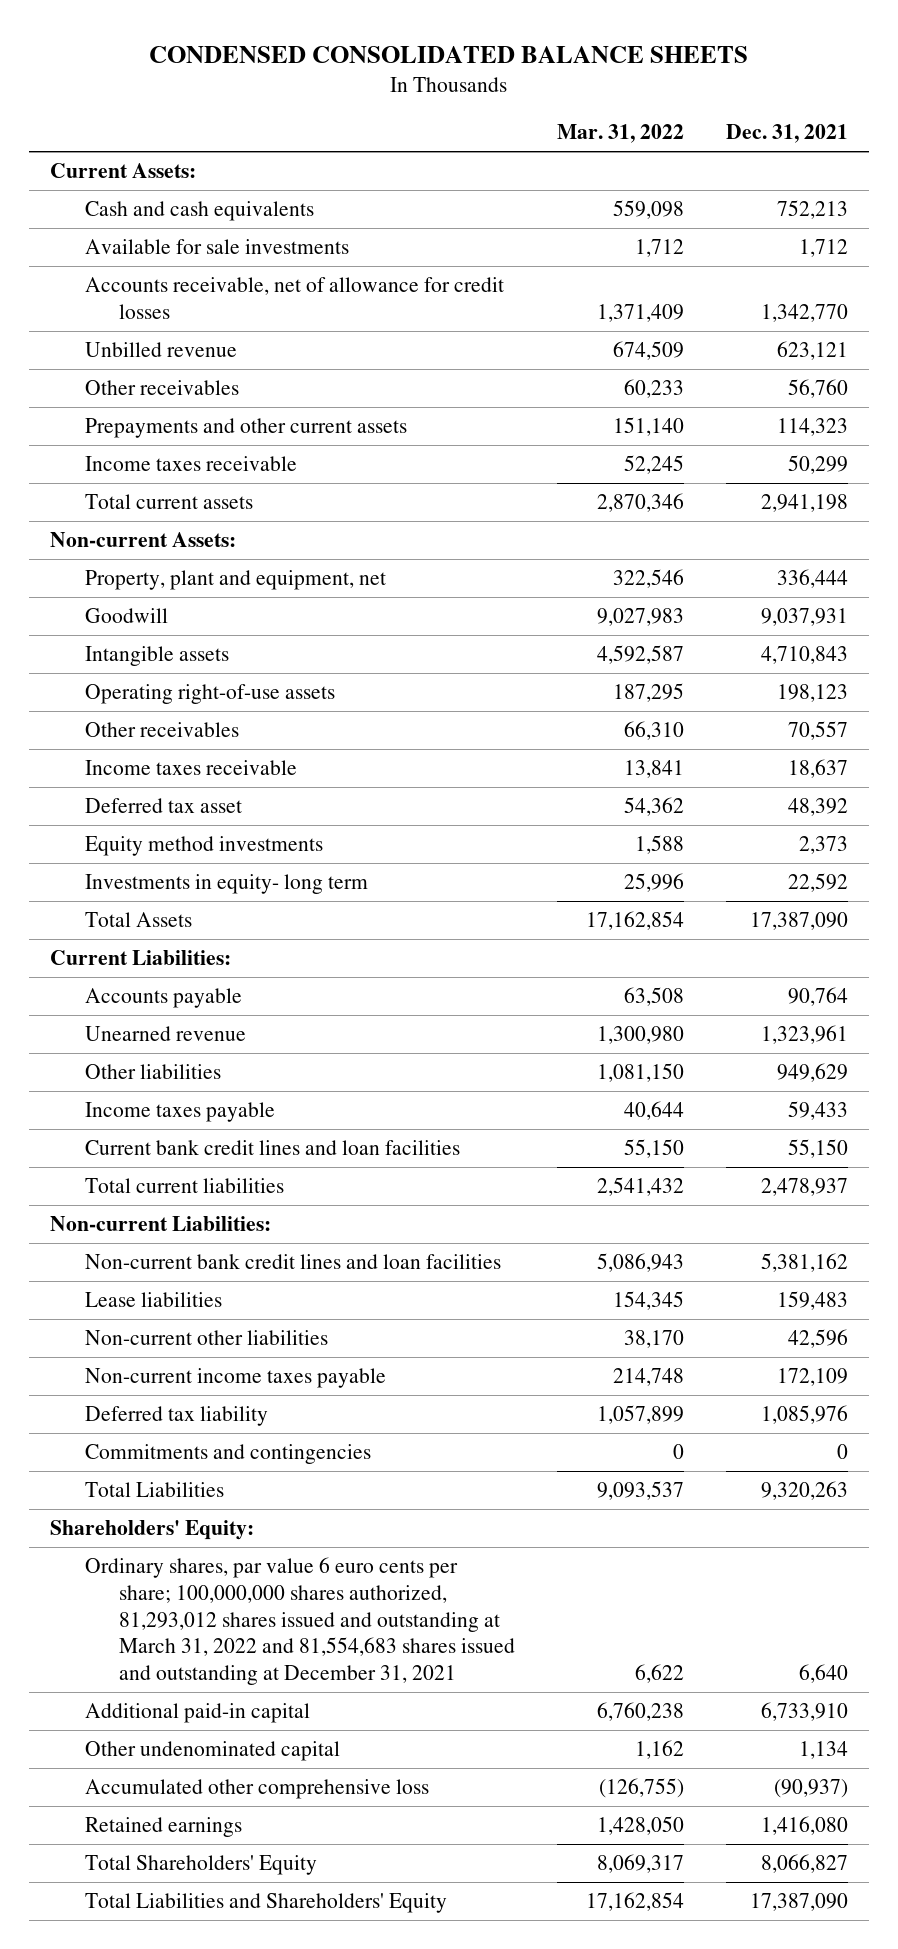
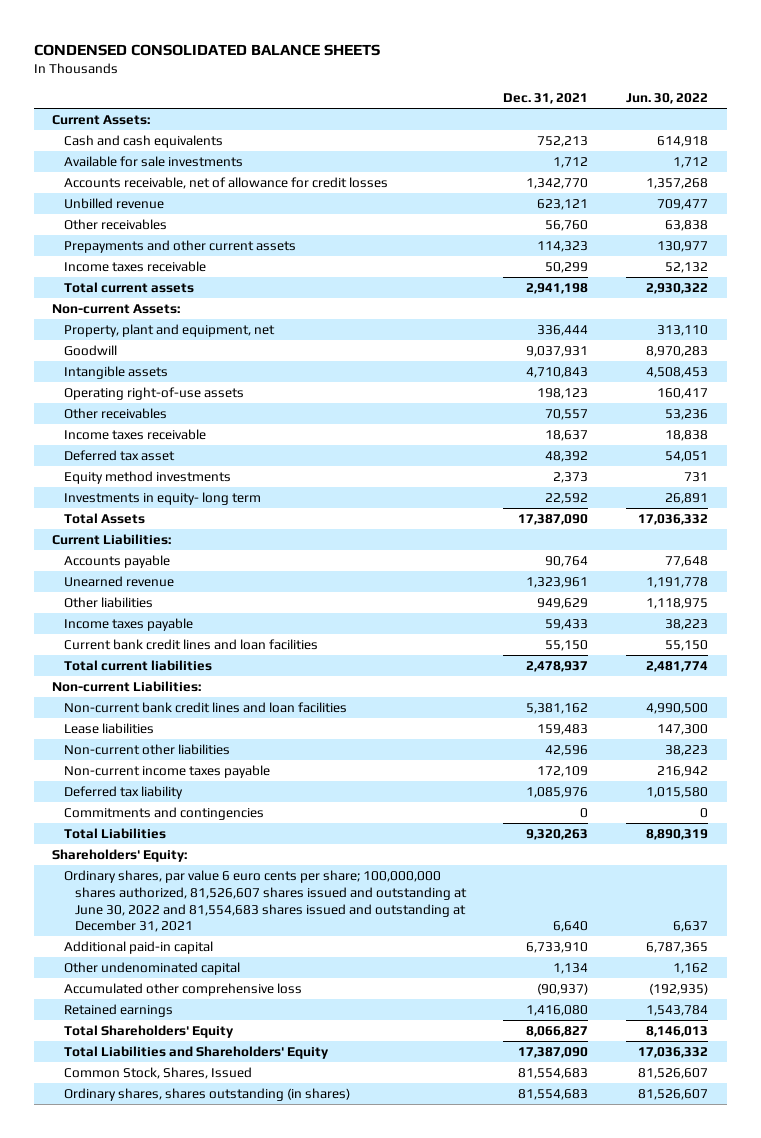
[557,124,685,144] Mar. 31, 2022 -> none
none -> [626,93,709,105] Jun. 30, 2022
[84,1556,516,1686] Ordinary shares, par value 6 euro cents per share; 100,000,000 shares authorized, 81,293,012 shares issued and outstanding at March 31, 2022 and 81,554,683 shares issued and outstanding at December 31, 2021 -> [63,869,467,933] Ordinary shares, par value 6 euro cents per share; 100,000,000 shares authorized, 81,526,607 shares issued and outstanding at June 30, 2022 and 81,554,683 shares issued and outstanding at December 31, 2021
none -> [63,1066,252,1079] Common Stock, Shares, Issued
none -> [63,1087,350,1101] Ordinary shares, shares outstanding (in shares)

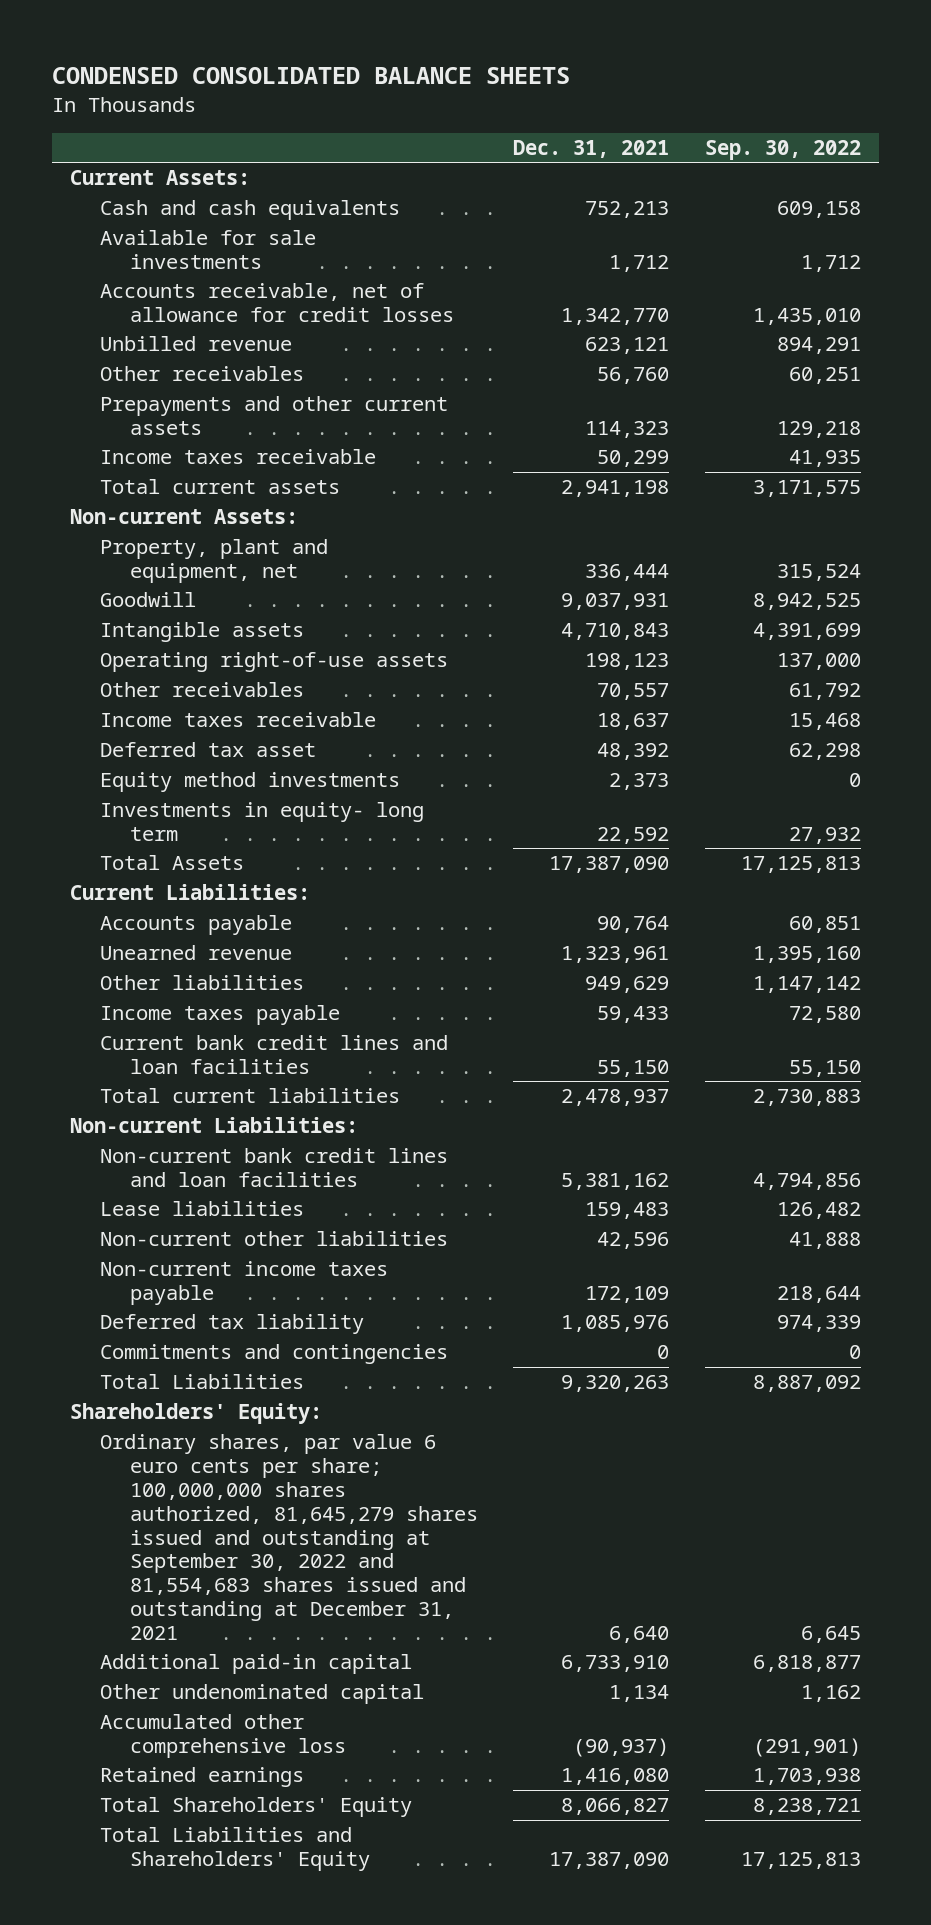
[626,93,709,105] Jun. 30, 2022 -> none
none -> [704,139,861,160] Sep. 30, 2022
[63,869,467,933] Ordinary shares, par value 6 euro cents per share; 100,000,000 shares authorized, 81,526,607 shares issued and outstanding at June 30, 2022 and 81,554,683 shares issued and outstanding at December 31, 2021 -> [99,1434,478,1640] Ordinary shares, par value 6 euro cents per share; 100,000,000 shares authorized, 81,645,279 shares issued and outstanding at September 30, 2022 and 81,554,683 shares issued and outstanding at December 31, 2021
[63,1066,252,1079] Common Stock, Shares, Issued -> none
[63,1087,350,1101] Ordinary shares, shares outstanding (in shares) -> none

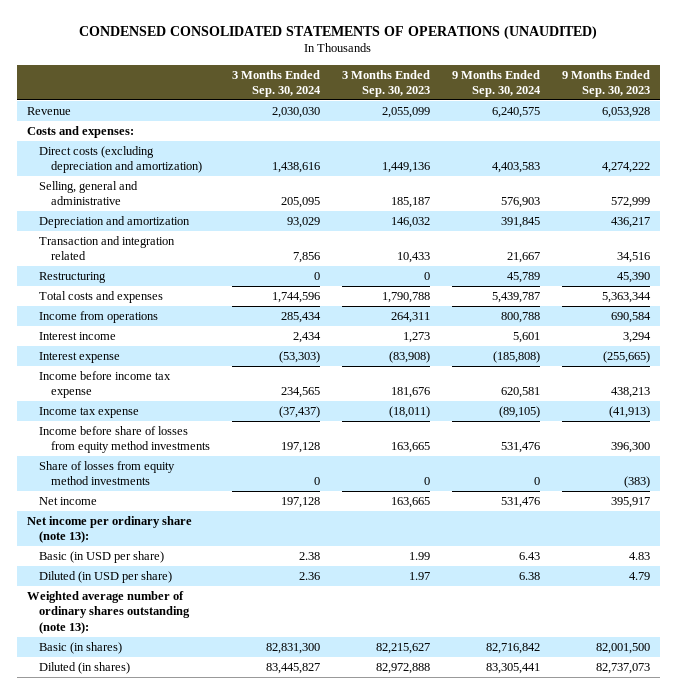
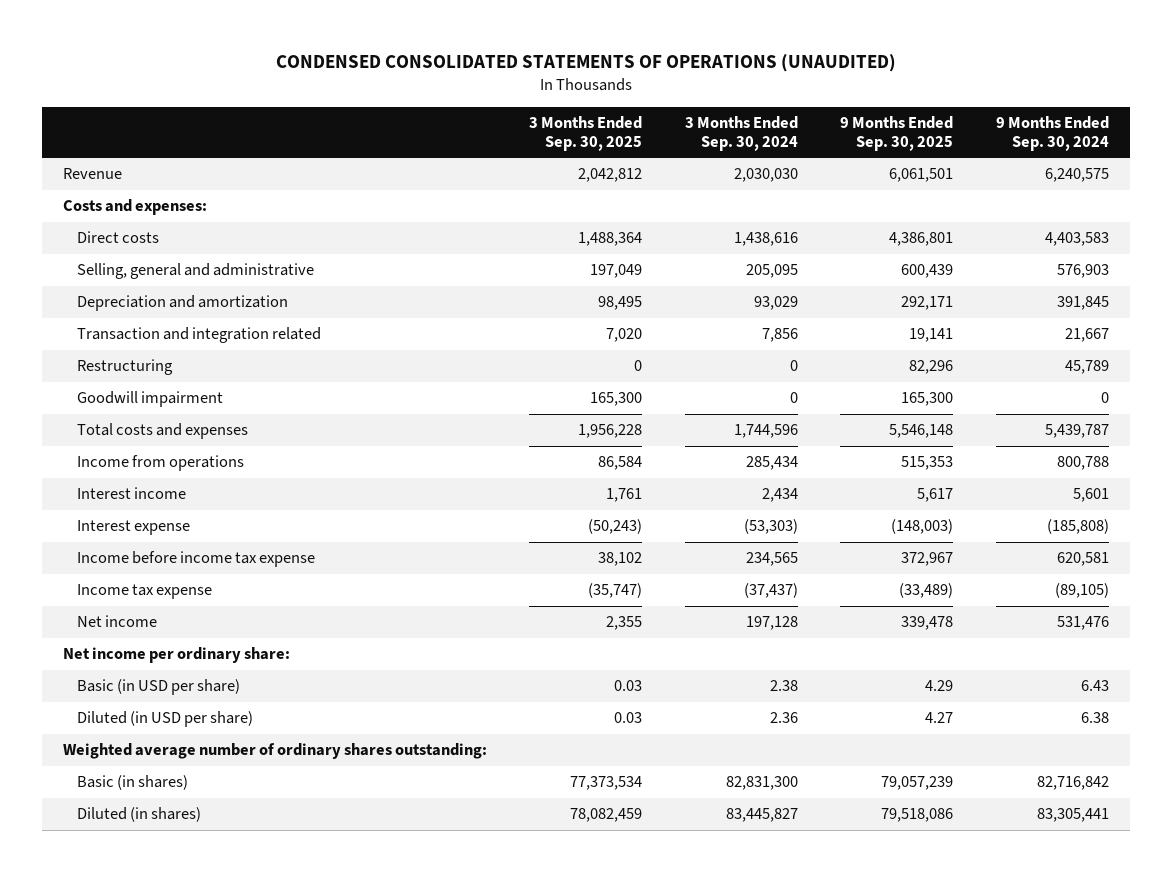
[341,69,430,98] 3 Months Ended Sep. 30, 2023 -> none
[561,69,650,98] 9 Months Ended Sep. 30, 2023 -> none
none -> [529,115,643,152] 3 Months Ended Sep. 30, 2025
none -> [840,115,954,152] 9 Months Ended Sep. 30, 2025
[39,145,203,174] Direct costs (excluding depreciation and amortization) -> [77,231,160,244] Direct costs
none -> [77,391,224,408] Goodwill impairment
[39,425,211,454] Income before share of losses from equity method investments -> none
[39,460,176,486] Share of losses from equity method investments -> none
[27,515,193,544] Net income per ordinary share (note 13): -> [62,647,290,664] Net income per ordinary share:
[27,590,191,634] Weighted average number of ordinary shares outstanding (note 13): -> [62,743,487,760] Weighted average number of ordinary shares outstanding:

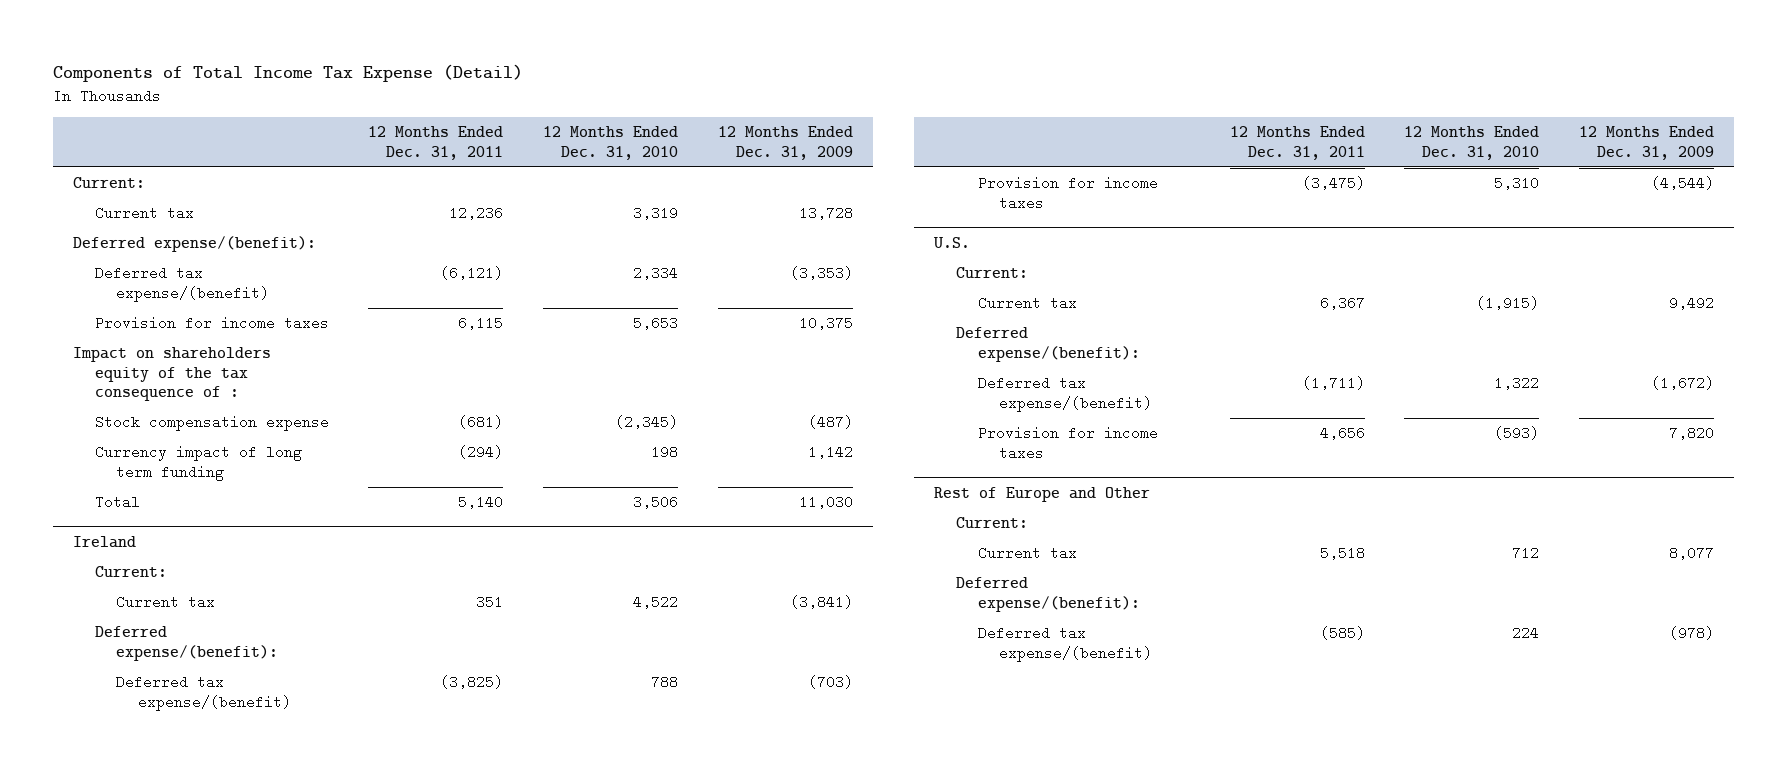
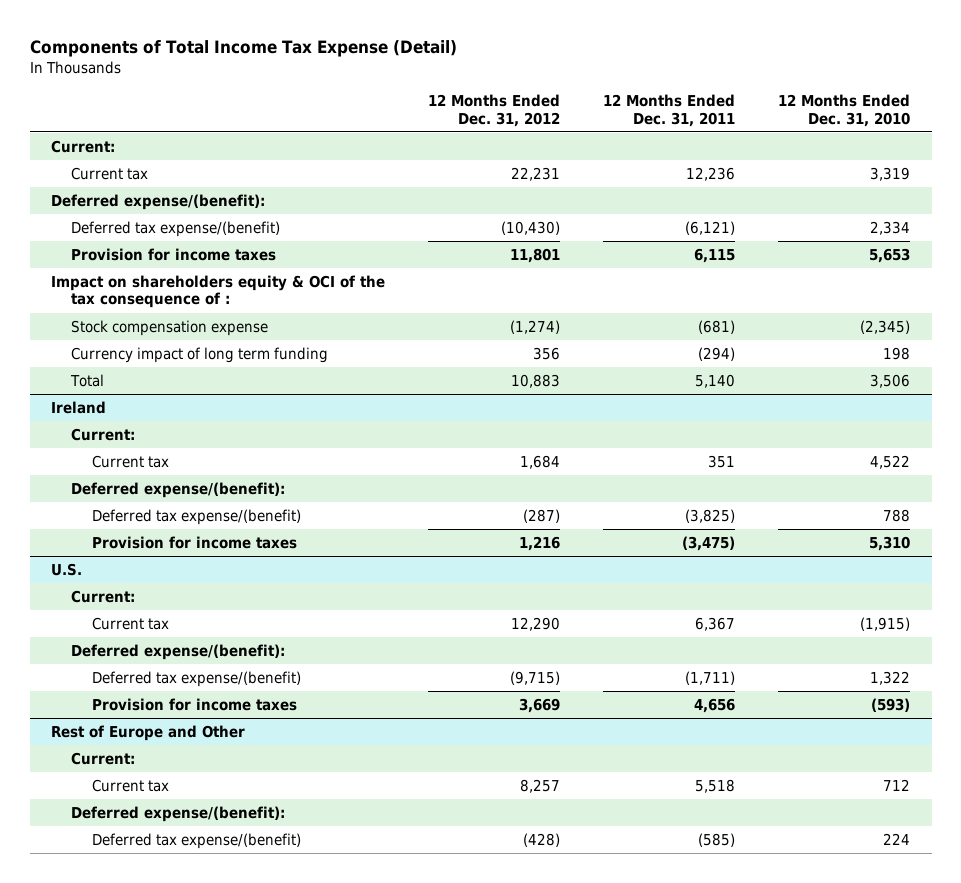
[718,126,854,160] 12 Months Ended Dec. 31, 2009 -> none
none -> [428,94,561,127] 12 Months Ended Dec. 31, 2012
[72,347,271,401] Impact on shareholders equity of the tax consequence of : -> [51,275,386,309] Impact on shareholders equity & OCI of the tax consequence of :

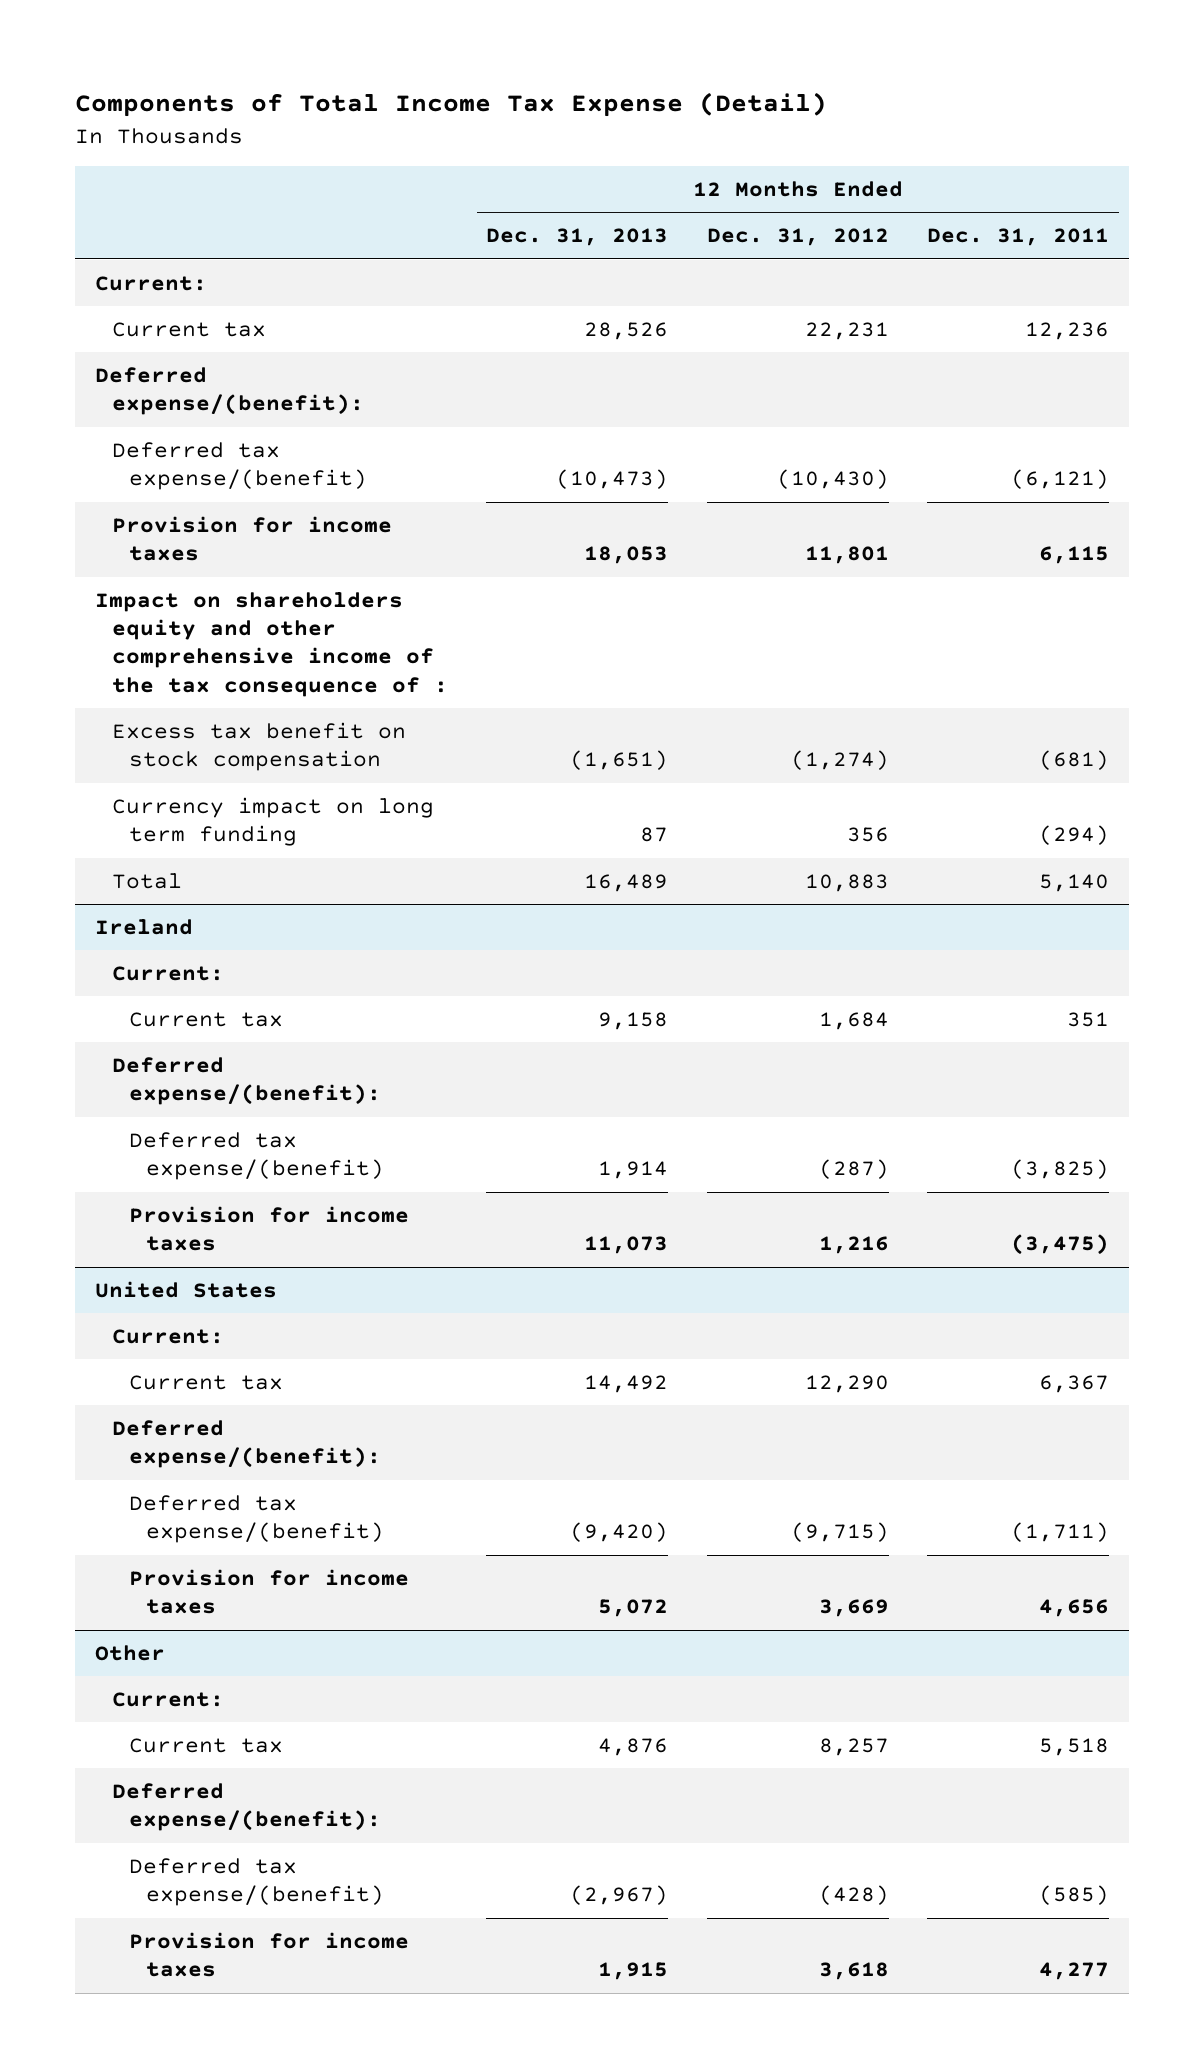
[778,94,911,127] 12 Months Ended Dec. 31, 2010 -> none
none -> [486,228,669,247] Dec. 31, 2013
[51,275,386,309] Impact on shareholders equity & OCI of the tax consequence of : -> [94,592,448,697] Impact on shareholders equity and other comprehensive income of the tax consequence of :
[71,320,269,337] Stock compensation expense -> [111,722,406,772] Excess tax benefit on stock compensation
[71,347,329,364] Currency impact of long term funding -> [111,797,434,847] Currency impact on long term funding
[51,563,83,577] U.S. -> none
none -> [94,1281,277,1299] United States
[51,725,246,742] Rest of Europe and Other -> none
none -> [94,1645,165,1662] Other
none -> [128,1932,409,1978] Provision for income taxes

